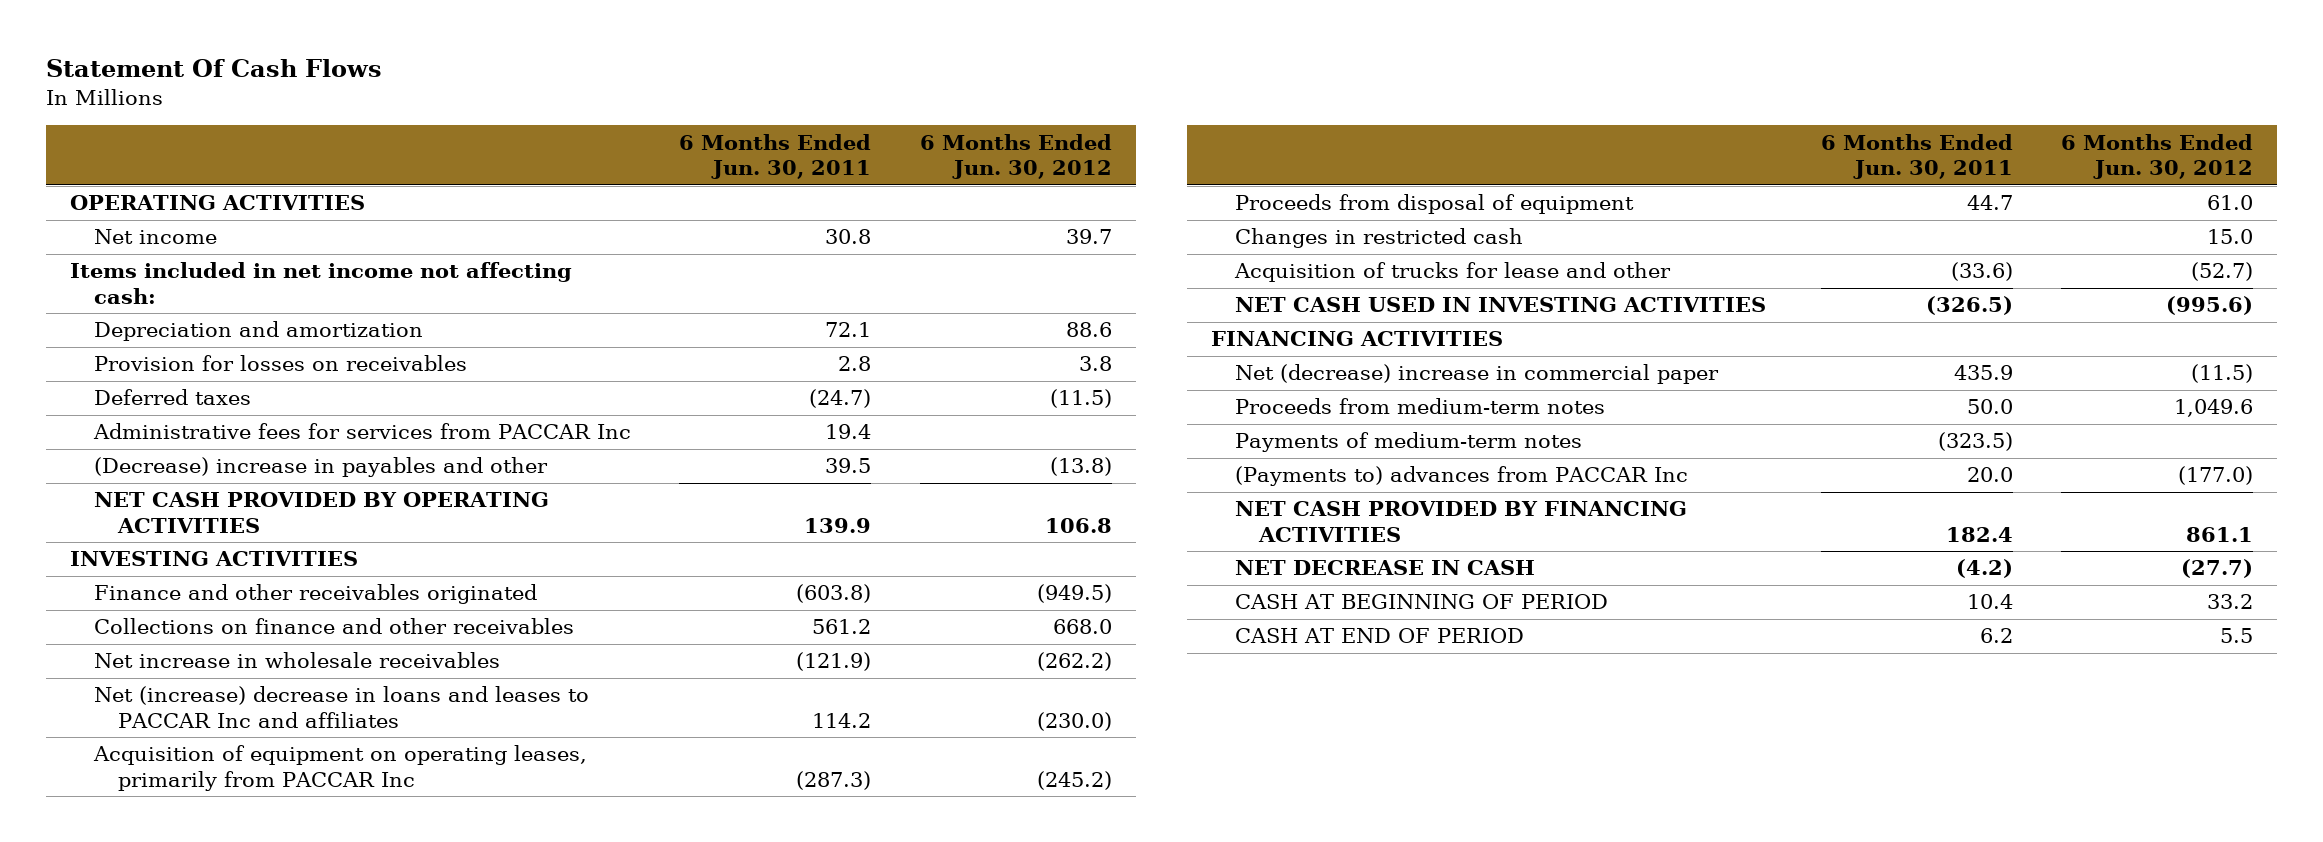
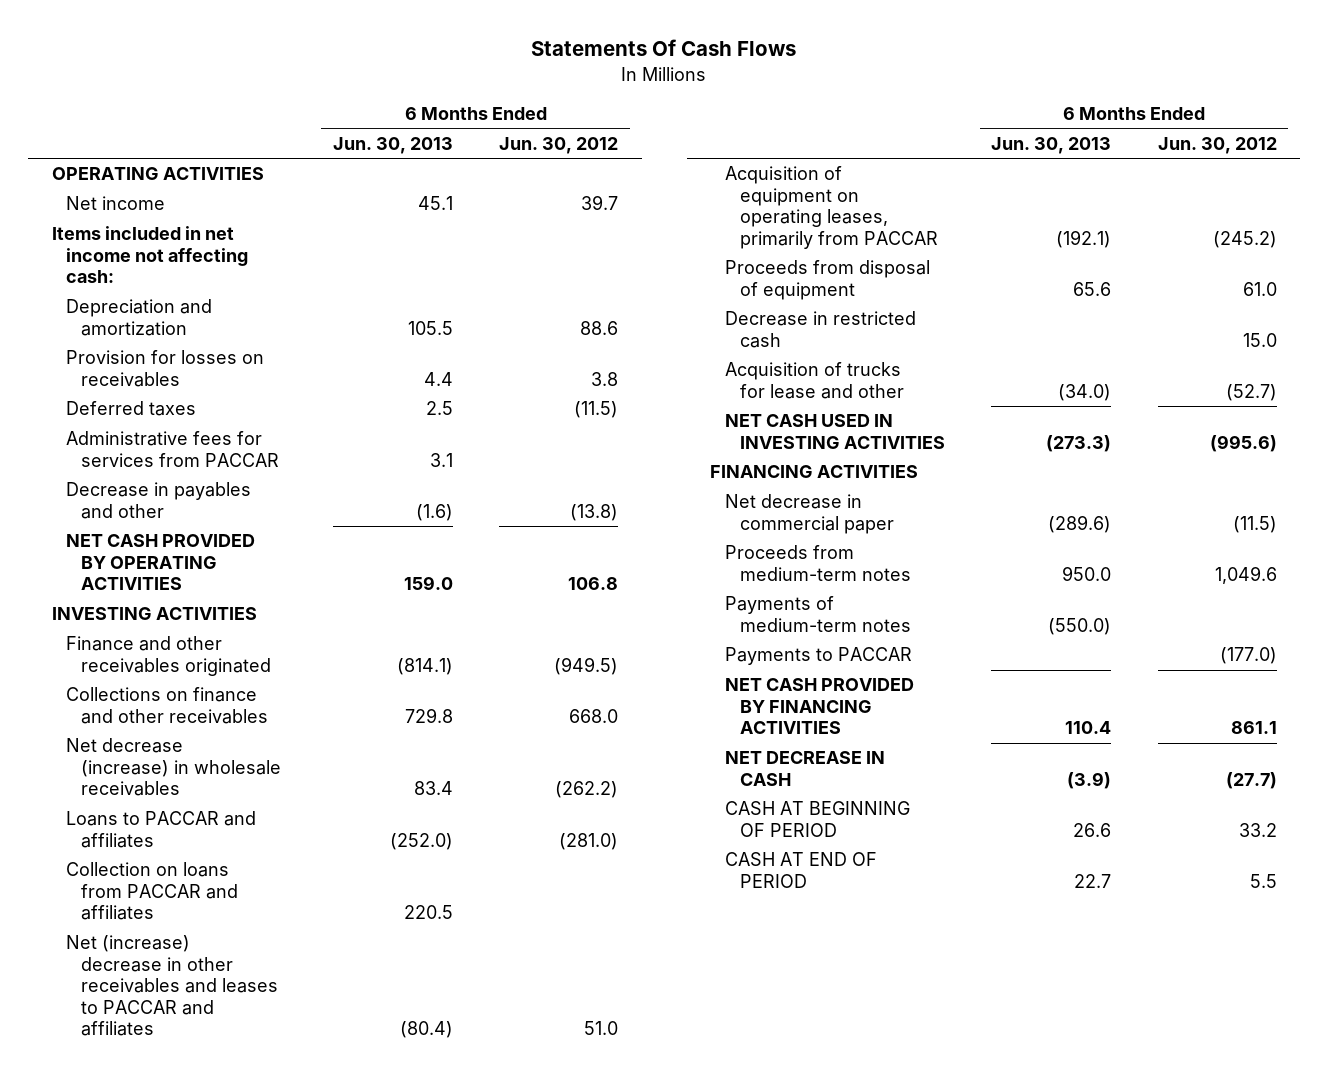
[45,59,382,78] Statement Of Cash Flows -> [531,39,797,57] Statements Of Cash Flows
[679,133,872,180] 6 Months Ended Jun. 30, 2011 -> none
none -> [332,137,453,155] Jun. 30, 2013
[92,423,631,440] Administrative fees for services from PACCAR Inc -> [66,431,280,467] Administrative fees for services from PACCAR
[93,457,548,478] (Decrease) increase in payables and other -> [66,482,252,519] Decrease in payables and other
[93,652,500,669] Net increase in wholesale receivables -> [66,738,282,797] Net decrease (increase) in wholesale receivables
none -> [66,811,257,848] Loans to PACCAR and affiliates
none -> [66,862,239,921] Collection on loans from PACCAR and affiliates
[93,686,589,728] Net (increase) decrease in loans and leases to PACCAR Inc and affiliates -> [66,935,279,1036] Net (increase) decrease in other receivables and leases to PACCAR and affiliates
[1036,711,1112,731] (230.0) -> [584,1020,619,1035] 51.0
[92,745,587,791] Acquisition of equipment on operating leases, primarily from PACCAR Inc -> [724,166,938,249] Acquisition of equipment on operating leases, primarily from PACCAR
[1235,228,1524,249] Changes in restricted cash -> [724,311,916,348] Decrease in restricted cash
[1235,364,1720,385] Net (decrease) increase in commercial paper -> [724,494,894,534] Net decrease in commercial paper
[1235,466,1689,487] (Payments to) advances from PACCAR Inc -> [724,647,912,666] Payments to PACCAR

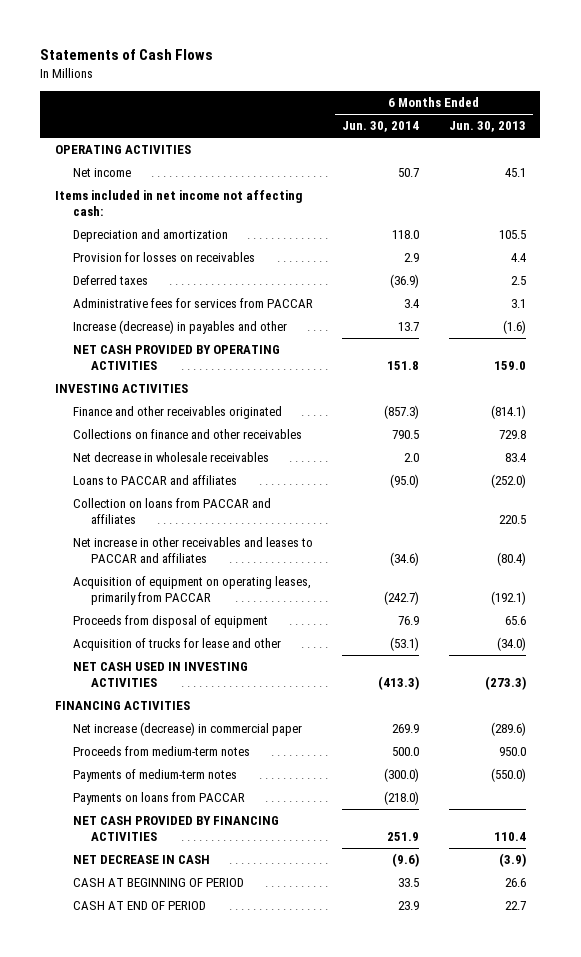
[531,39,797,57] Statements Of Cash Flows -> [40,49,214,61] Statements of Cash Flows
[499,137,619,155] Jun. 30, 2012 -> none
none -> [342,121,420,133] Jun. 30, 2014
[66,482,252,519] Decrease in payables and other -> [73,320,288,335] Increase (decrease) in payables and other
[66,738,282,797] Net decrease (increase) in wholesale receivables -> [73,452,270,463] Net decrease in wholesale receivables
[66,935,279,1036] Net (increase) decrease in other receivables and leases to PACCAR and affiliates -> [73,537,314,563] Net increase in other receivables and leases to PACCAR and affiliates
[724,311,916,348] Decrease in restricted cash -> none
[724,494,894,534] Net decrease in commercial paper -> [73,722,303,737] Net increase (decrease) in commercial paper
[724,647,912,666] Payments to PACCAR -> none
none -> [73,792,246,806] Payments on loans from PACCAR

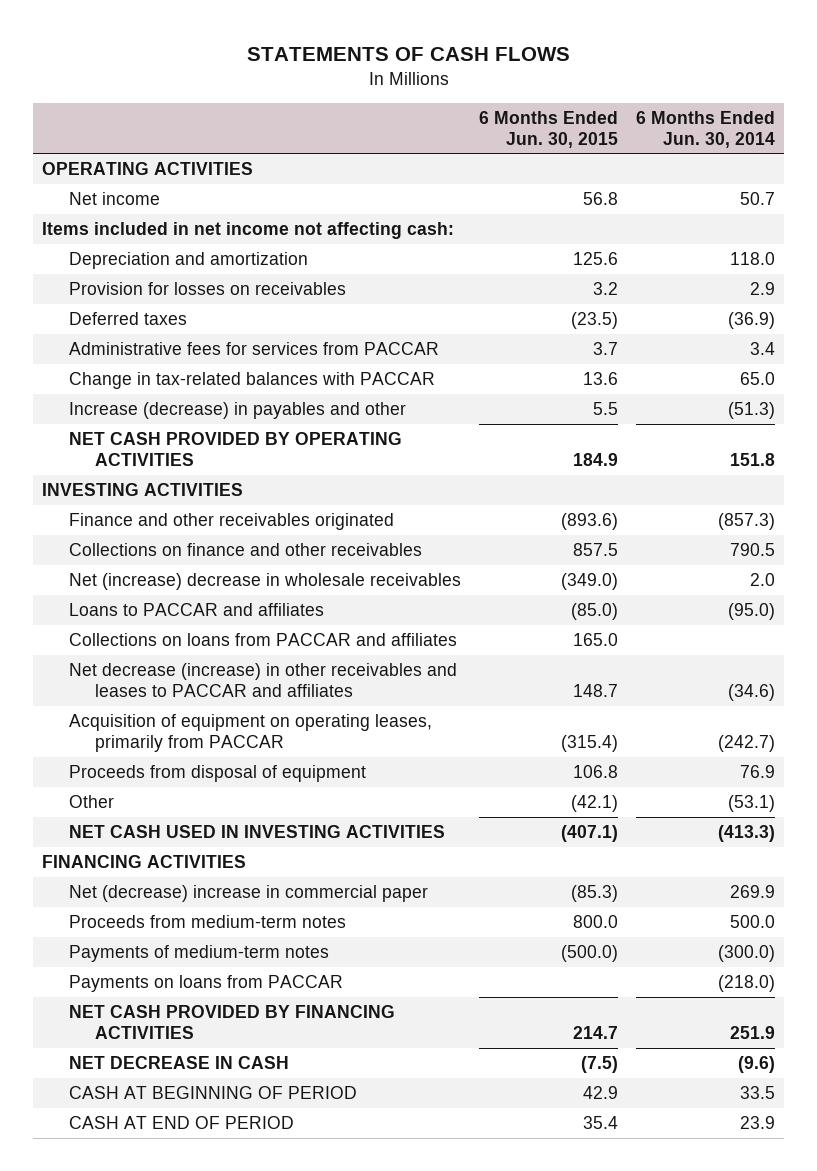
[40,49,214,61] Statements of Cash Flows -> [246,46,570,61] STATEMENTS OF CASH FLOWS
[448,121,526,133] Jun. 30, 2013 -> none
none -> [478,110,618,148] 6 Months Ended Jun. 30, 2015
none -> [68,372,435,390] Change in tax-related balances with PACCAR
[398,322,420,332] 13.7 -> [727,402,775,420] (51.3)
[73,452,270,463] Net decrease in wholesale receivables -> [68,573,461,591] Net (increase) decrease in wholesale receivables
[73,498,272,524] Collection on loans from PACCAR and affiliates -> [68,633,457,647] Collections on loans from PACCAR and affiliates
[73,537,314,563] Net increase in other receivables and leases to PACCAR and affiliates -> [68,663,457,698] Net decrease (increase) in other receivables and leases to PACCAR and affiliates
[73,638,282,652] Acquisition of trucks for lease and other -> [68,795,114,809] Other
[73,722,303,737] Net increase (decrease) in commercial paper -> [68,885,428,903] Net (decrease) increase in commercial paper

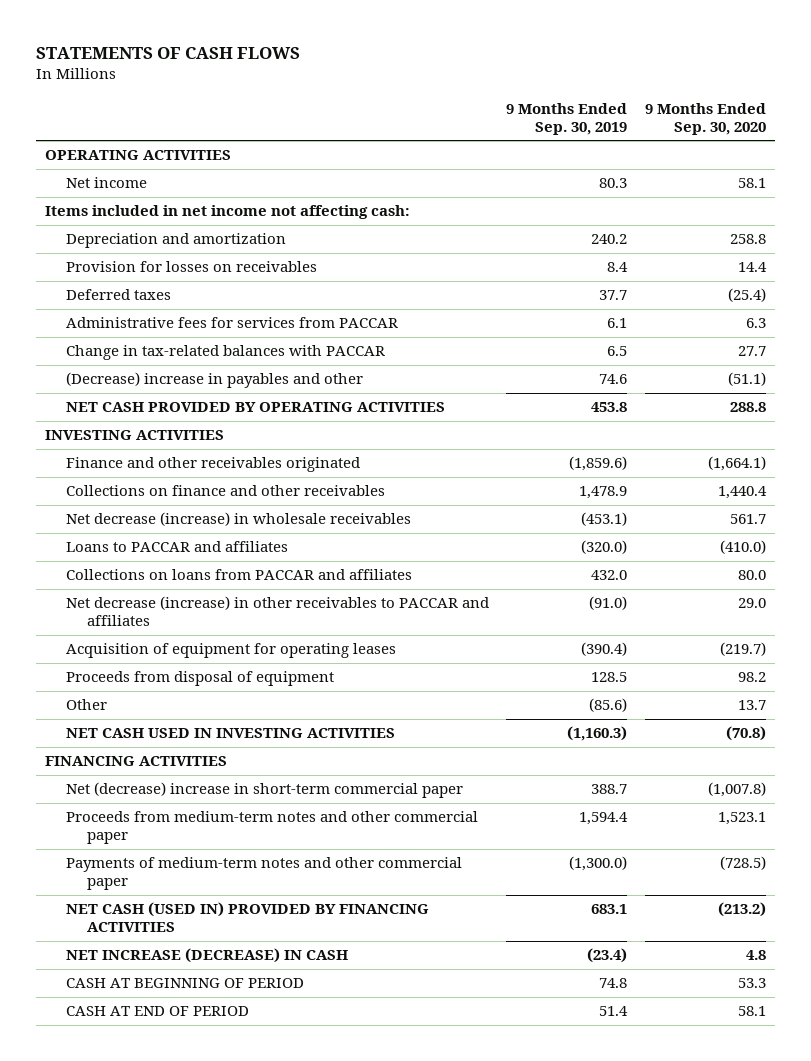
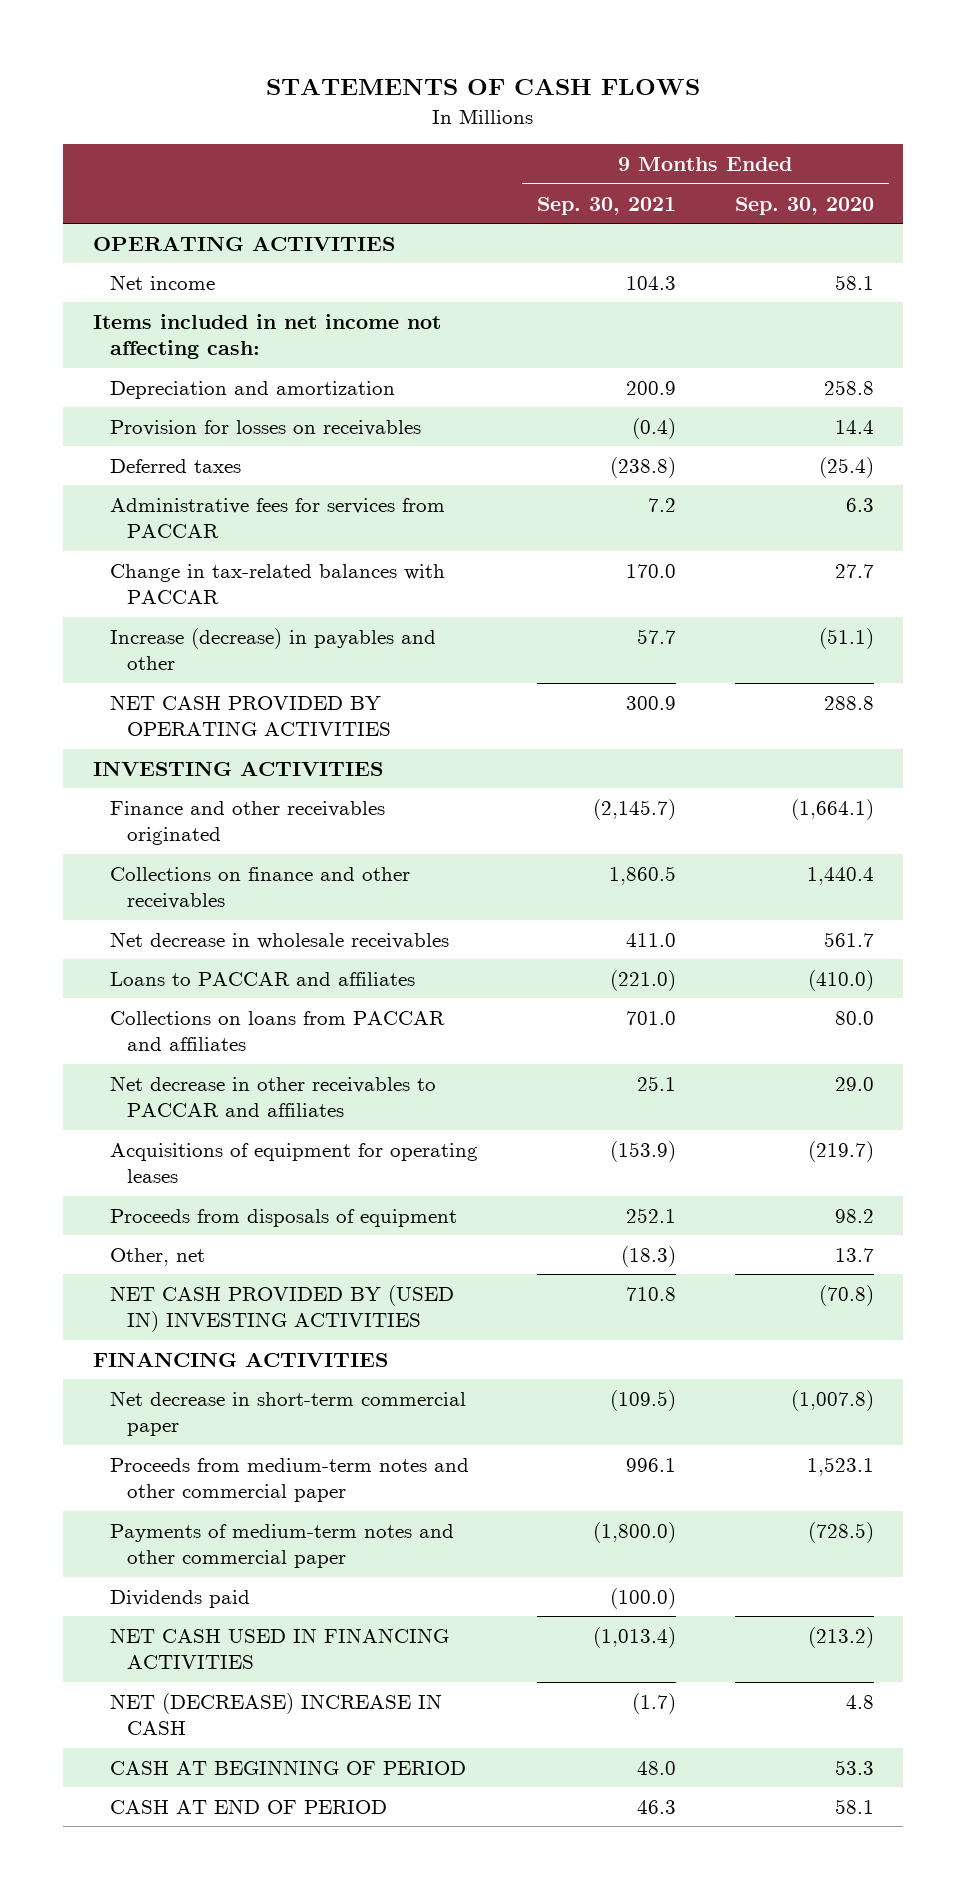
[506,102,628,135] 9 Months Ended Sep. 30, 2019 -> none
none -> [536,196,676,215] Sep. 30, 2021
[65,372,363,389] (Decrease) increase in payables and other -> [109,627,436,671] Increase (decrease) in payables and other
[65,512,411,527] Net decrease (increase) in wholesale receivables -> [109,931,449,949] Net decrease in wholesale receivables
[65,596,489,627] Net decrease (increase) in other receivables to PACCAR and affiliates -> [109,1075,436,1118] Net decrease in other receivables to PACCAR and affiliates
[65,643,396,659] Acquisition of equipment for operating leases -> [109,1142,478,1184] Acquisitions of equipment for operating leases
[65,671,334,687] Proceeds from disposal of equipment -> [109,1208,457,1227] Proceeds from disposals of equipment
[65,699,107,711] Other -> [109,1247,205,1266] Other, net
[65,728,395,739] NET CASH USED IN INVESTING ACTIVITIES -> [109,1284,454,1333] NET CASH PROVIDED BY (USED IN) INVESTING ACTIVITIES
[65,782,463,799] Net (decrease) increase in short-term commercial paper -> [109,1390,466,1437] Net decrease in short-term commercial paper
none -> [109,1589,250,1608] Dividends paid
[65,902,429,933] NET CASH (USED IN) PROVIDED BY FINANCING ACTIVITIES -> [109,1627,449,1670] NET CASH USED IN FINANCING ACTIVITIES
[65,948,348,964] NET INCREASE (DECREASE) IN CASH -> [109,1692,442,1736] NET (DECREASE) INCREASE IN CASH

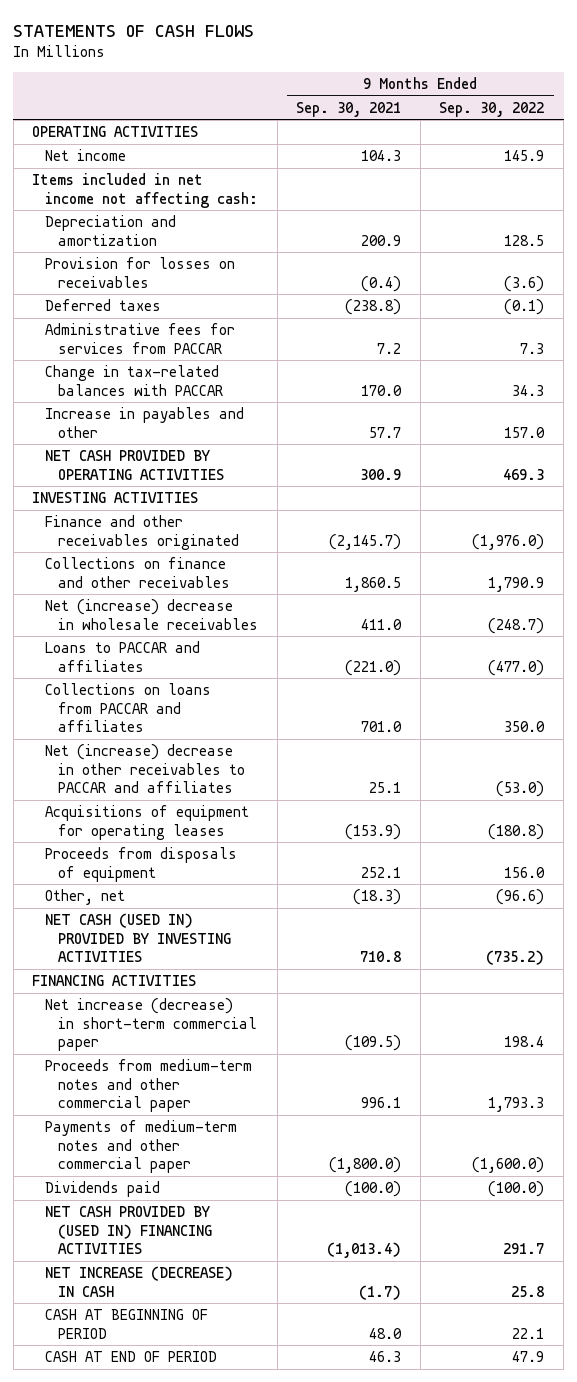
[734,196,874,215] Sep. 30, 2020 -> none
none -> [439,101,545,117] Sep. 30, 2022
[109,627,436,671] Increase (decrease) in payables and other -> [45,407,245,438] Increase in payables and other
[109,931,449,949] Net decrease in wholesale receivables -> [45,599,258,630] Net (increase) decrease in wholesale receivables
[109,1075,436,1118] Net decrease in other receivables to PACCAR and affiliates -> [45,744,245,794] Net (increase) decrease in other receivables to PACCAR and affiliates
[109,1284,454,1333] NET CASH PROVIDED BY (USED IN) INVESTING ACTIVITIES -> [45,913,231,963] NET CASH (USED IN) PROVIDED BY INVESTING ACTIVITIES
[109,1390,466,1437] Net decrease in short-term commercial paper -> [45,998,257,1052] Net increase (decrease) in short-term commercial paper
[109,1627,449,1670] NET CASH USED IN FINANCING ACTIVITIES -> [45,1206,212,1255] NET CASH PROVIDED BY (USED IN) FINANCING ACTIVITIES
[109,1692,442,1736] NET (DECREASE) INCREASE IN CASH -> [45,1266,234,1297] NET INCREASE (DECREASE) IN CASH

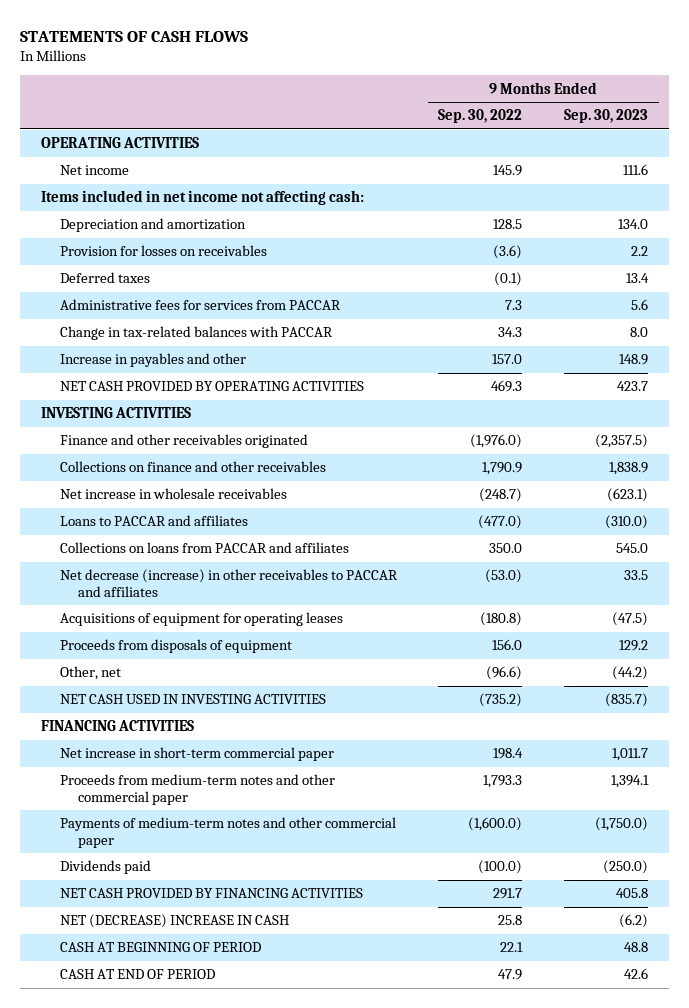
[296,101,402,117] Sep. 30, 2021 -> none
none -> [564,109,649,124] Sep. 30, 2023
[45,599,258,630] Net (increase) decrease in wholesale receivables -> [59,488,287,500] Net increase in wholesale receivables
[45,744,245,794] Net (increase) decrease in other receivables to PACCAR and affiliates -> [59,569,398,597] Net decrease (increase) in other receivables to PACCAR and affiliates
[45,913,231,963] NET CASH (USED IN) PROVIDED BY INVESTING ACTIVITIES -> [59,694,326,705] NET CASH USED IN INVESTING ACTIVITIES
[45,998,257,1052] Net increase (decrease) in short-term commercial paper -> [59,747,334,762] Net increase in short-term commercial paper
[45,1206,212,1255] NET CASH PROVIDED BY (USED IN) FINANCING ACTIVITIES -> [59,888,363,899] NET CASH PROVIDED BY FINANCING ACTIVITIES
[45,1266,234,1297] NET INCREASE (DECREASE) IN CASH -> [59,914,289,929] NET (DECREASE) INCREASE IN CASH

